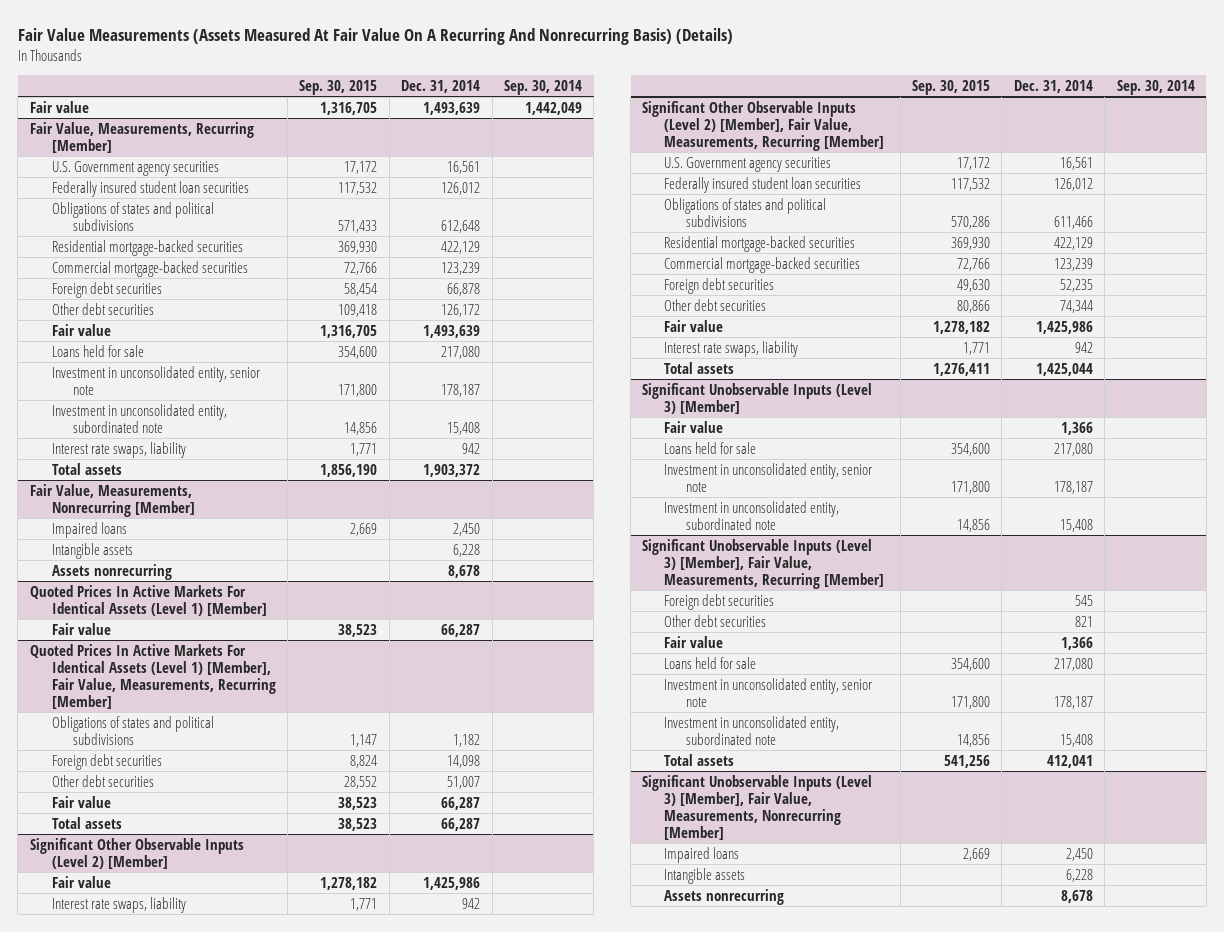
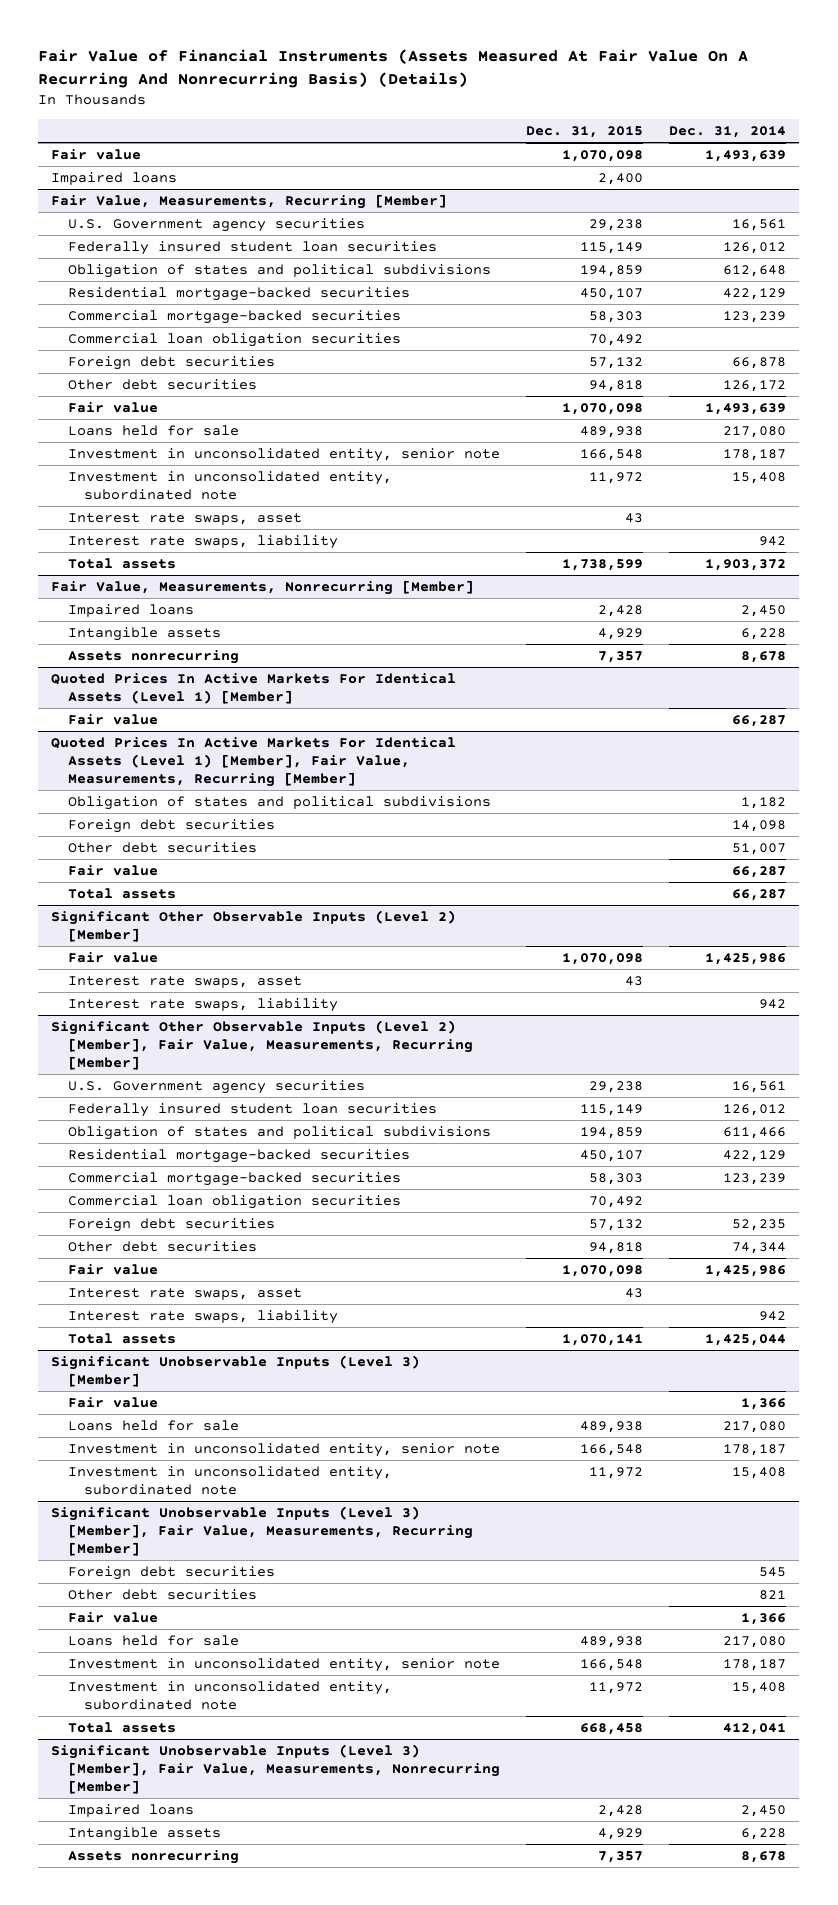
[17,27,733,45] Fair Value Measurements (Assets Measured At Fair Value On A Recurring And Nonrecurring Basis) (Details) -> [38,49,749,89] Fair Value of Financial Instruments (Assets Measured At Fair Value On A Recurring And Nonrecurring Basis) (Details)
[299,79,378,95] Sep. 30, 2015 -> none
[503,79,582,95] Sep. 30, 2014 -> none
none -> [525,126,643,139] Dec. 31, 2015
none -> [51,172,178,186] Impaired loans
[51,201,214,231] Obligations of states and political subdivisions -> [67,264,491,279] Obligation of states and political subdivisions
none -> [67,333,401,348] Commercial loan obligation securities
none -> [67,513,302,526] Interest rate swaps, asset
[51,715,214,745] Obligations of states and political subdivisions -> [67,796,491,811] Obligation of states and political subdivisions
none -> [67,976,302,989] Interest rate swaps, asset
[664,197,827,227] Obligations of states and political subdivisions -> [67,1126,491,1141] Obligation of states and political subdivisions
none -> [67,1195,401,1210] Commercial loan obligation securities
none -> [67,1288,302,1301] Interest rate swaps, asset

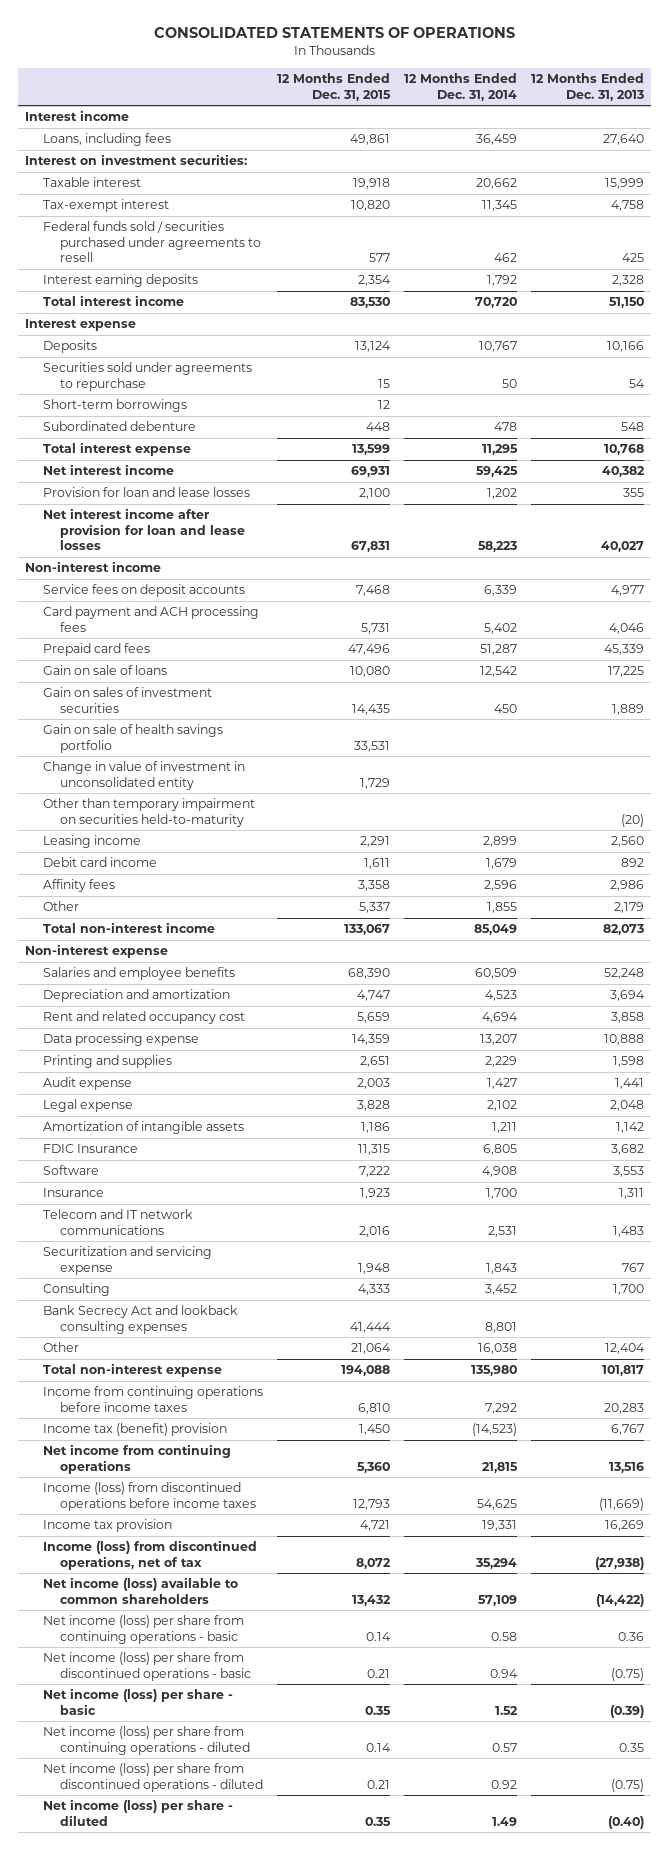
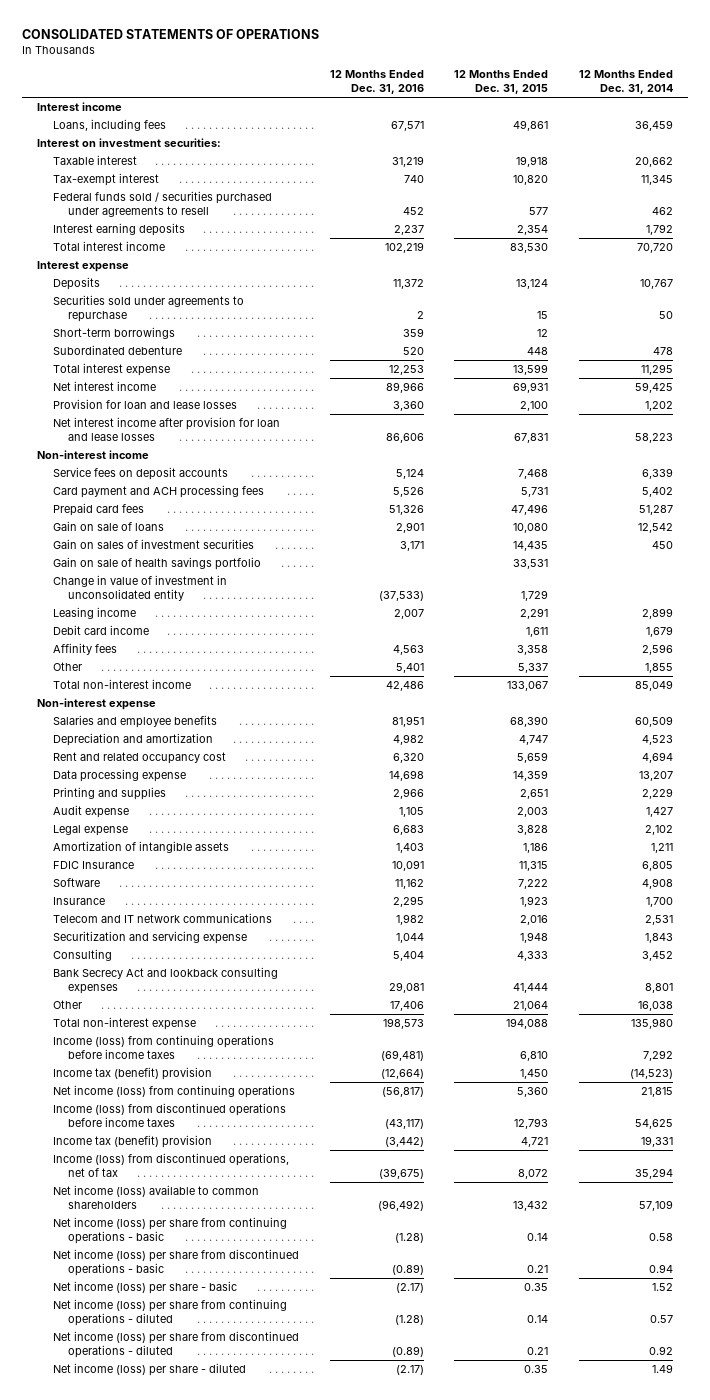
[530,73,644,101] 12 Months Ended Dec. 31, 2013 -> none
none -> [329,69,424,95] 12 Months Ended Dec. 31, 2016
[42,798,255,827] Other than temporary impairment on securities held-to-maturity -> none
[42,1386,263,1412] Income from continuing operations before income taxes -> [52,1034,274,1060] Income (loss) from continuing operations before income taxes
[42,1444,231,1474] Net income from continuing operations -> [52,1084,295,1098] Net income (loss) from continuing operations
[42,1519,172,1533] Income tax provision -> [52,1134,212,1148] Income tax (benefit) provision

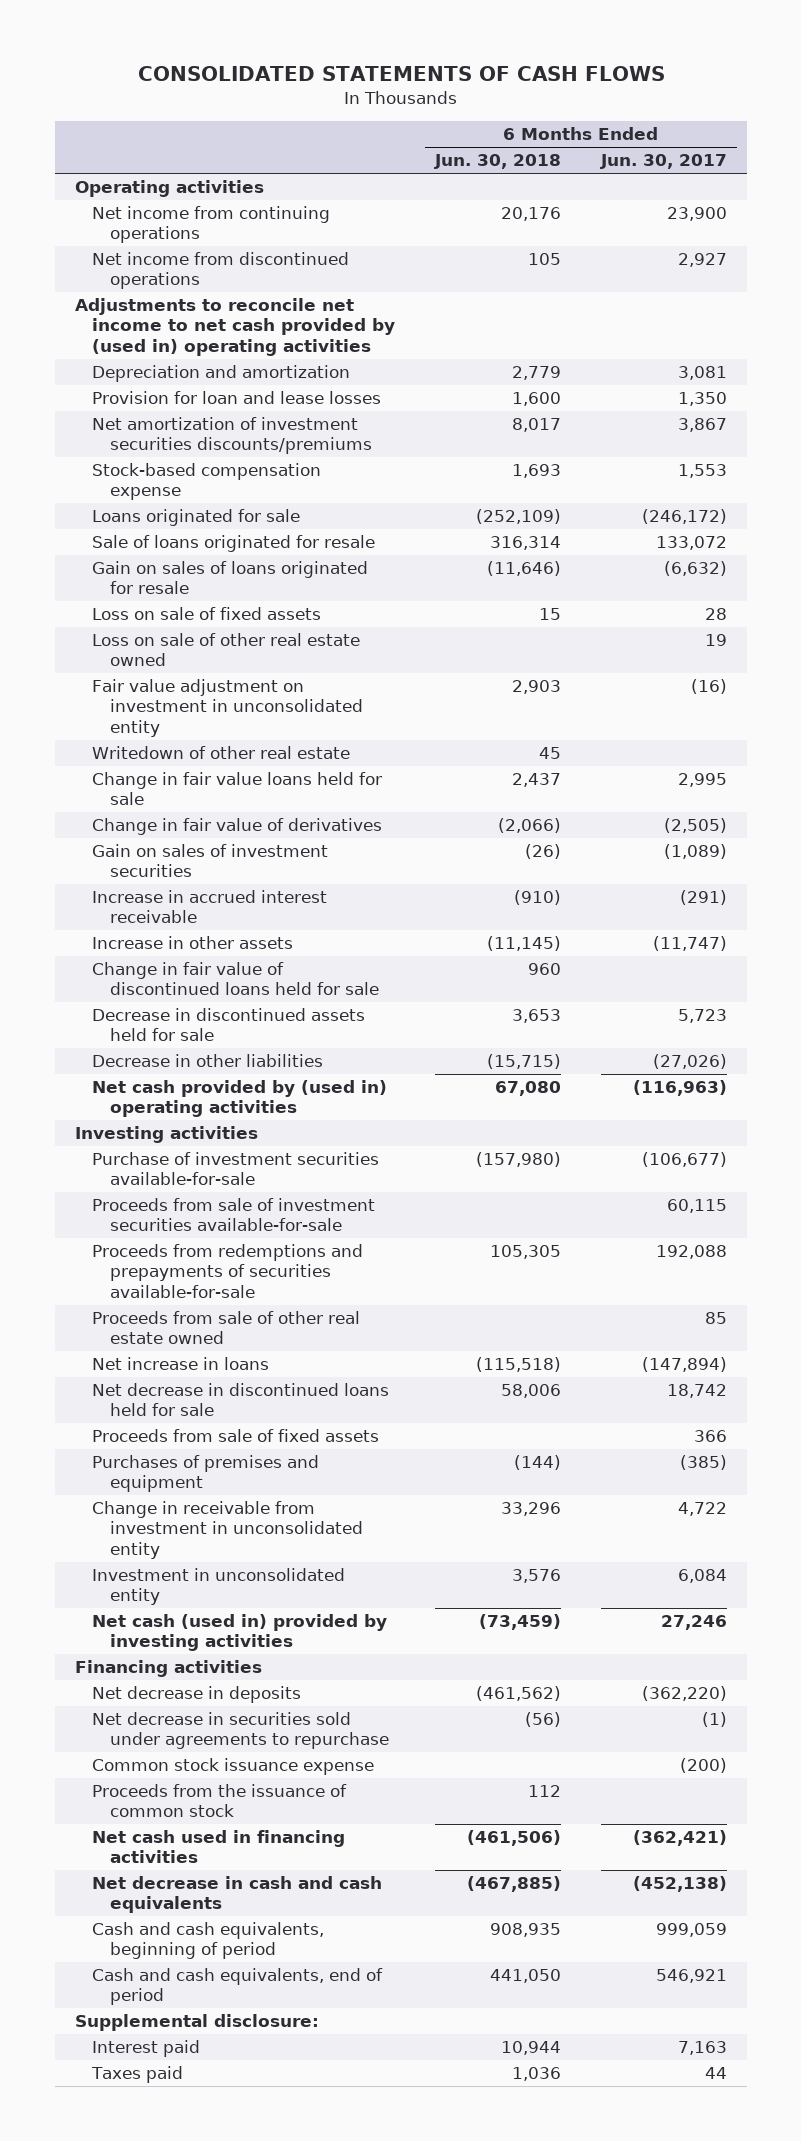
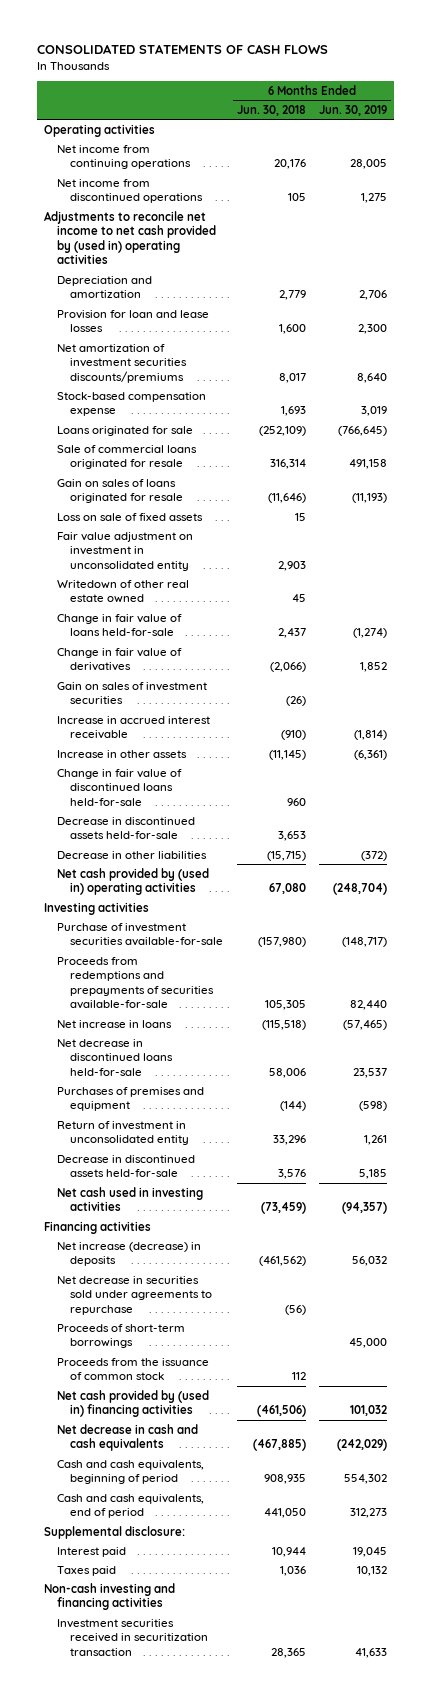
[599,154,727,170] Jun. 30, 2017 -> none
none -> [319,104,388,116] Jun. 30, 2019
[92,535,376,553] Sale of loans originated for resale -> [56,444,197,470] Sale of commercial loans originated for resale
[92,633,361,667] Loss on sale of other real estate owned -> none
[92,746,351,760] Writedown of other real estate -> [56,579,189,604] Writedown of other real estate owned
[92,772,383,806] Change in fair value loans held for sale -> [56,613,182,637] Change in fair value of loans held-for-sale
[92,962,379,996] Change in fair value of discontinued loans held for sale -> [56,768,182,806] Change in fair value of discontinued loans held-for-sale
[92,1008,366,1042] Decrease in discontinued assets held for sale -> [56,816,195,840] Decrease in discontinued assets held-for-sale
[92,1198,376,1232] Proceeds from sale of investment securities available-for-sale -> none
[92,1311,361,1345] Proceeds from sale of other real estate owned -> none
[92,1429,380,1443] Proceeds from sale of fixed assets -> none
[92,1383,390,1417] Net decrease in discontinued loans held for sale -> [56,1038,174,1076] Net decrease in discontinued loans held-for-sale
[92,1501,363,1559] Change in receivable from investment in unconsolidated entity -> [56,1120,190,1146] Return of investment in unconsolidated entity
[92,1568,346,1606] Investment in unconsolidated entity -> [56,1154,195,1178] Decrease in discontinued assets held-for-sale
[92,1614,388,1652] Net cash (used in) provided by investing activities -> [56,1186,203,1212] Net cash used in investing activities
[92,1686,302,1704] Net decrease in deposits -> [56,1241,201,1267] Net increase (decrease) in deposits
[92,1758,375,1776] Common stock issuance expense -> none
none -> [56,1323,185,1349] Proceeds of short-term borrowings
[92,1830,346,1864] Net cash used in financing activities -> [56,1389,209,1418] Net cash provided by (used in) financing activities
none -> [43,1582,175,1611] Non-cash investing and financing activities
none -> [56,1618,209,1656] Investment securities received in securitization transaction

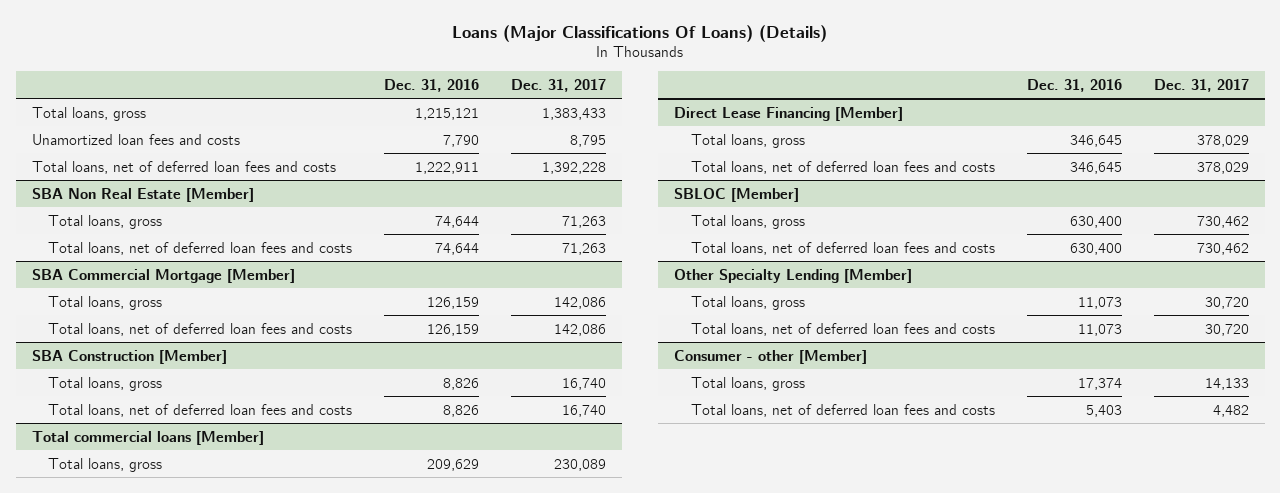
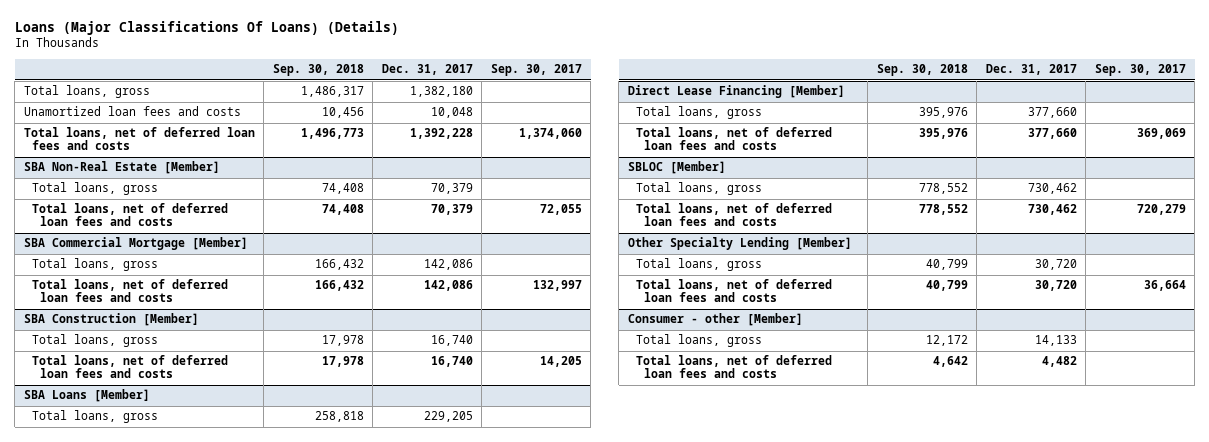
[384,78,480,92] Dec. 31, 2016 -> none
none -> [272,64,364,77] Sep. 30, 2018
none -> [490,64,582,77] Sep. 30, 2017
[542,107,607,120] 1,383,433 -> [409,86,473,98] 1,382,180
[570,134,607,147] 8,795 -> [430,107,473,119] 10,048
[31,187,254,202] SBA Non Real Estate [Member] -> [23,161,220,175] SBA Non-Real Estate [Member]
[562,215,607,228] 71,263 -> [430,183,473,195] 70,379
[562,242,607,255] 71,263 -> [430,204,473,216] 70,379
[31,430,264,445] Total commercial loans [Member] -> none
none -> [23,389,150,403] SBA Loans [Member]
[554,458,607,471] 230,089 -> [423,411,473,423] 229,205
[1196,134,1249,147] 378,029 -> [1027,107,1077,119] 377,660
[1196,161,1249,174] 378,029 -> [1027,128,1077,140] 377,660

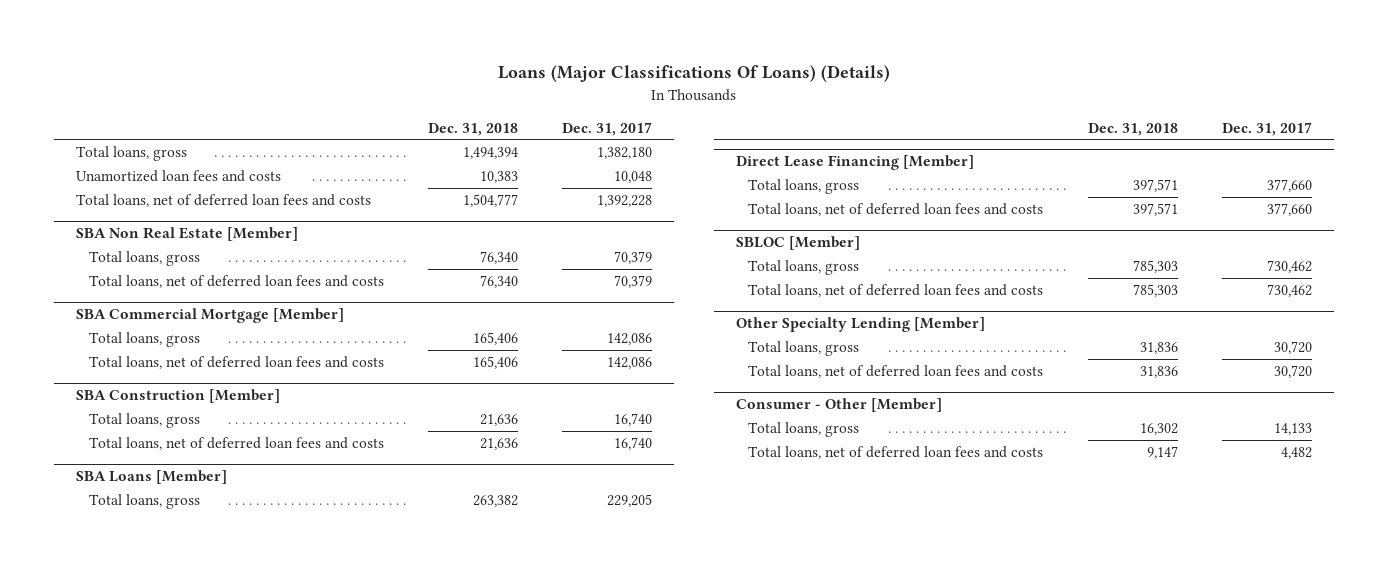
[272,64,364,77] Sep. 30, 2018 -> none
[490,64,582,77] Sep. 30, 2017 -> none
none -> [428,122,519,136] Dec. 31, 2018
[23,161,220,175] SBA Non-Real Estate [Member] -> [76,227,299,242] SBA Non Real Estate [Member]
[627,313,803,327] Consumer - other [Member] -> [735,398,942,413] Consumer - Other [Member]

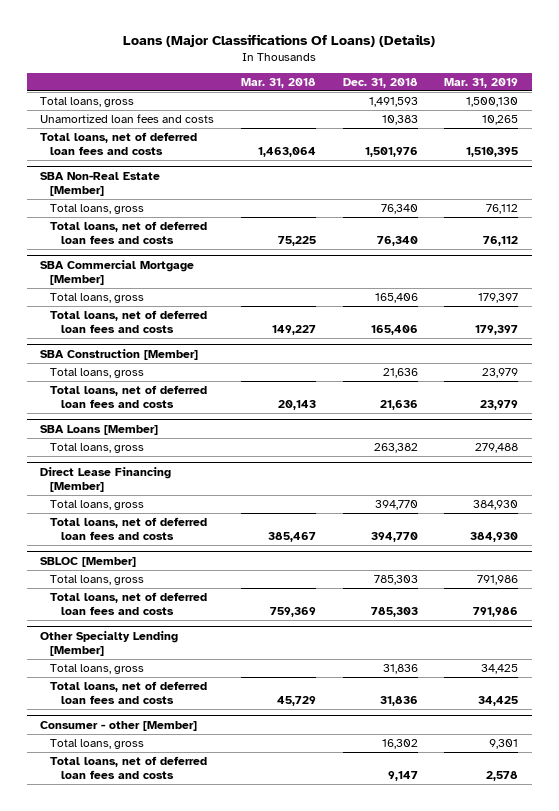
[562,121,653,136] Dec. 31, 2017 -> none
none -> [241,77,317,88] Mar. 31, 2018
none -> [444,77,519,88] Mar. 31, 2019
[463,147,519,160] 1,494,394 -> [368,96,418,107] 1,491,593
[463,194,519,208] 1,504,777 -> [364,146,418,157] 1,501,976
[76,227,299,242] SBA Non Real Estate [Member] -> [40,171,161,196] SBA Non-Real Estate [Member]
[1132,179,1178,193] 397,571 -> [374,499,418,510] 394,770
[1132,203,1178,217] 397,571 -> [370,531,418,542] 394,770
[735,398,942,413] Consumer - Other [Member] -> [40,720,198,731] Consumer - other [Member]

